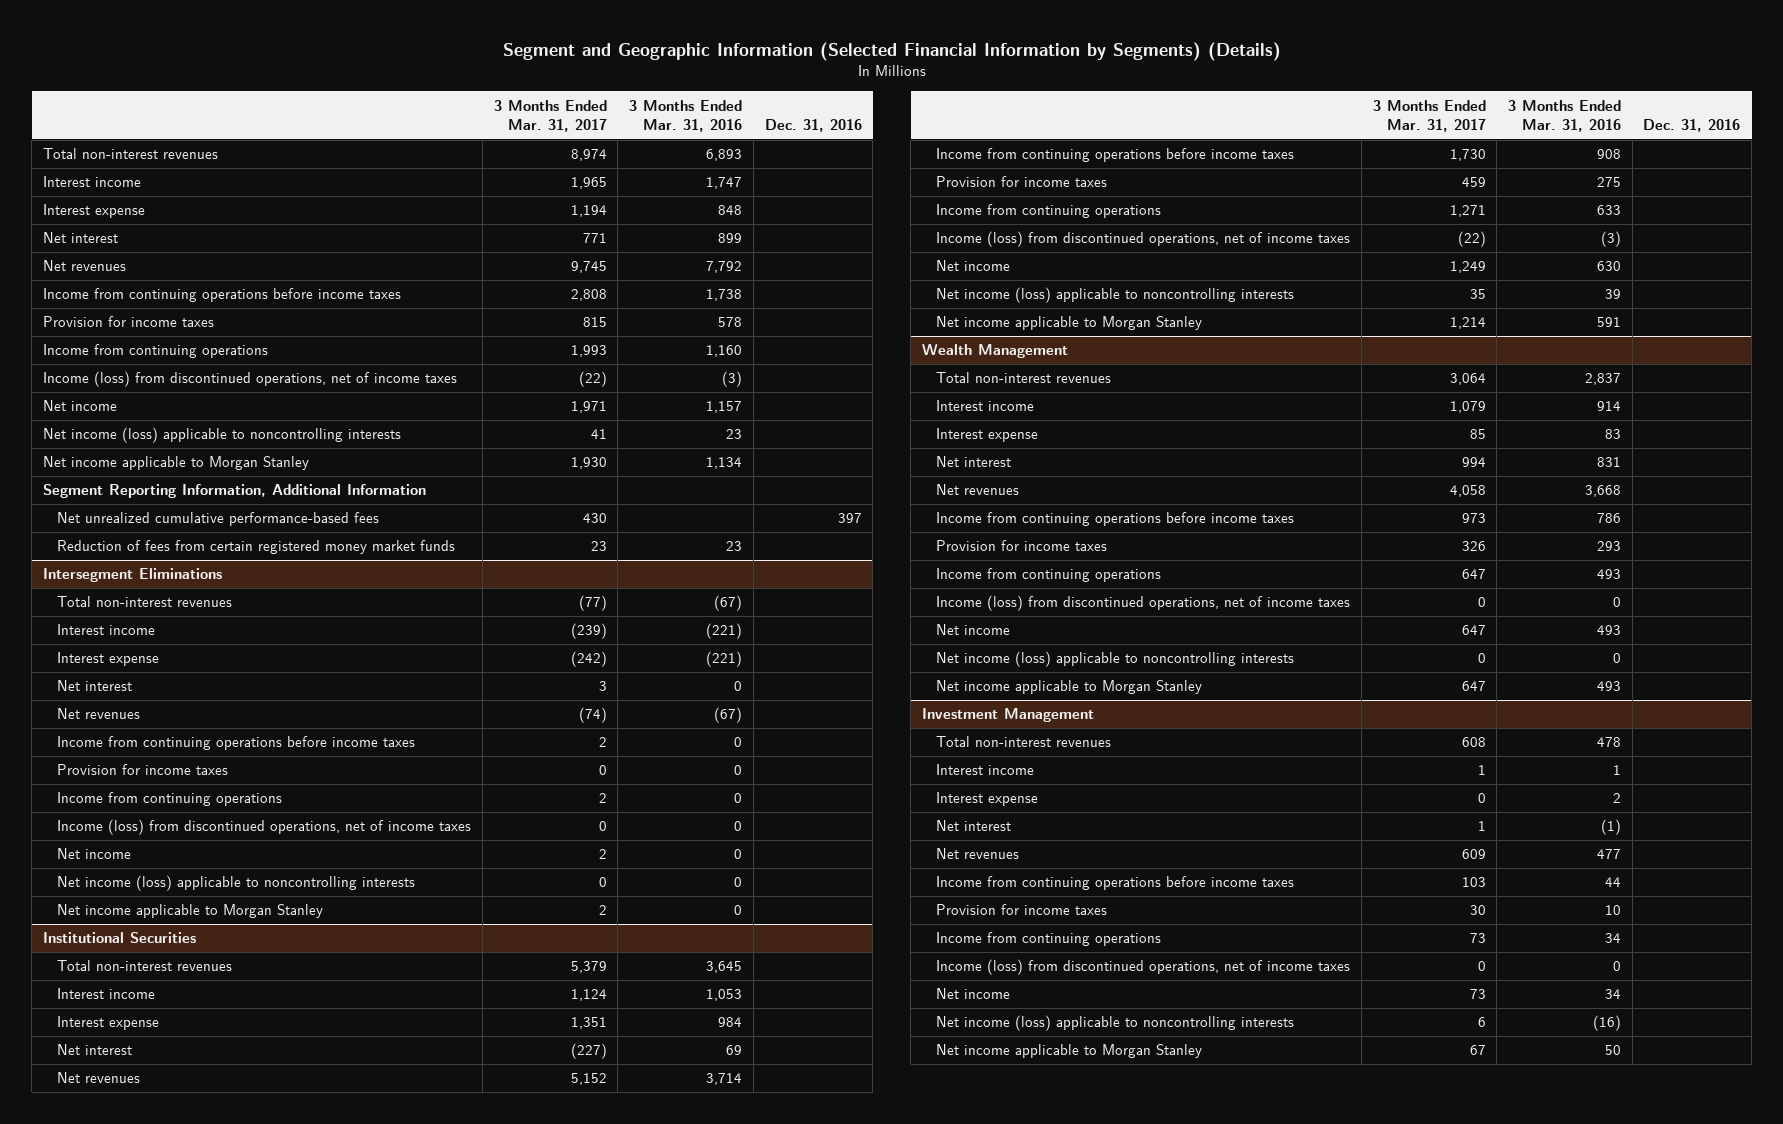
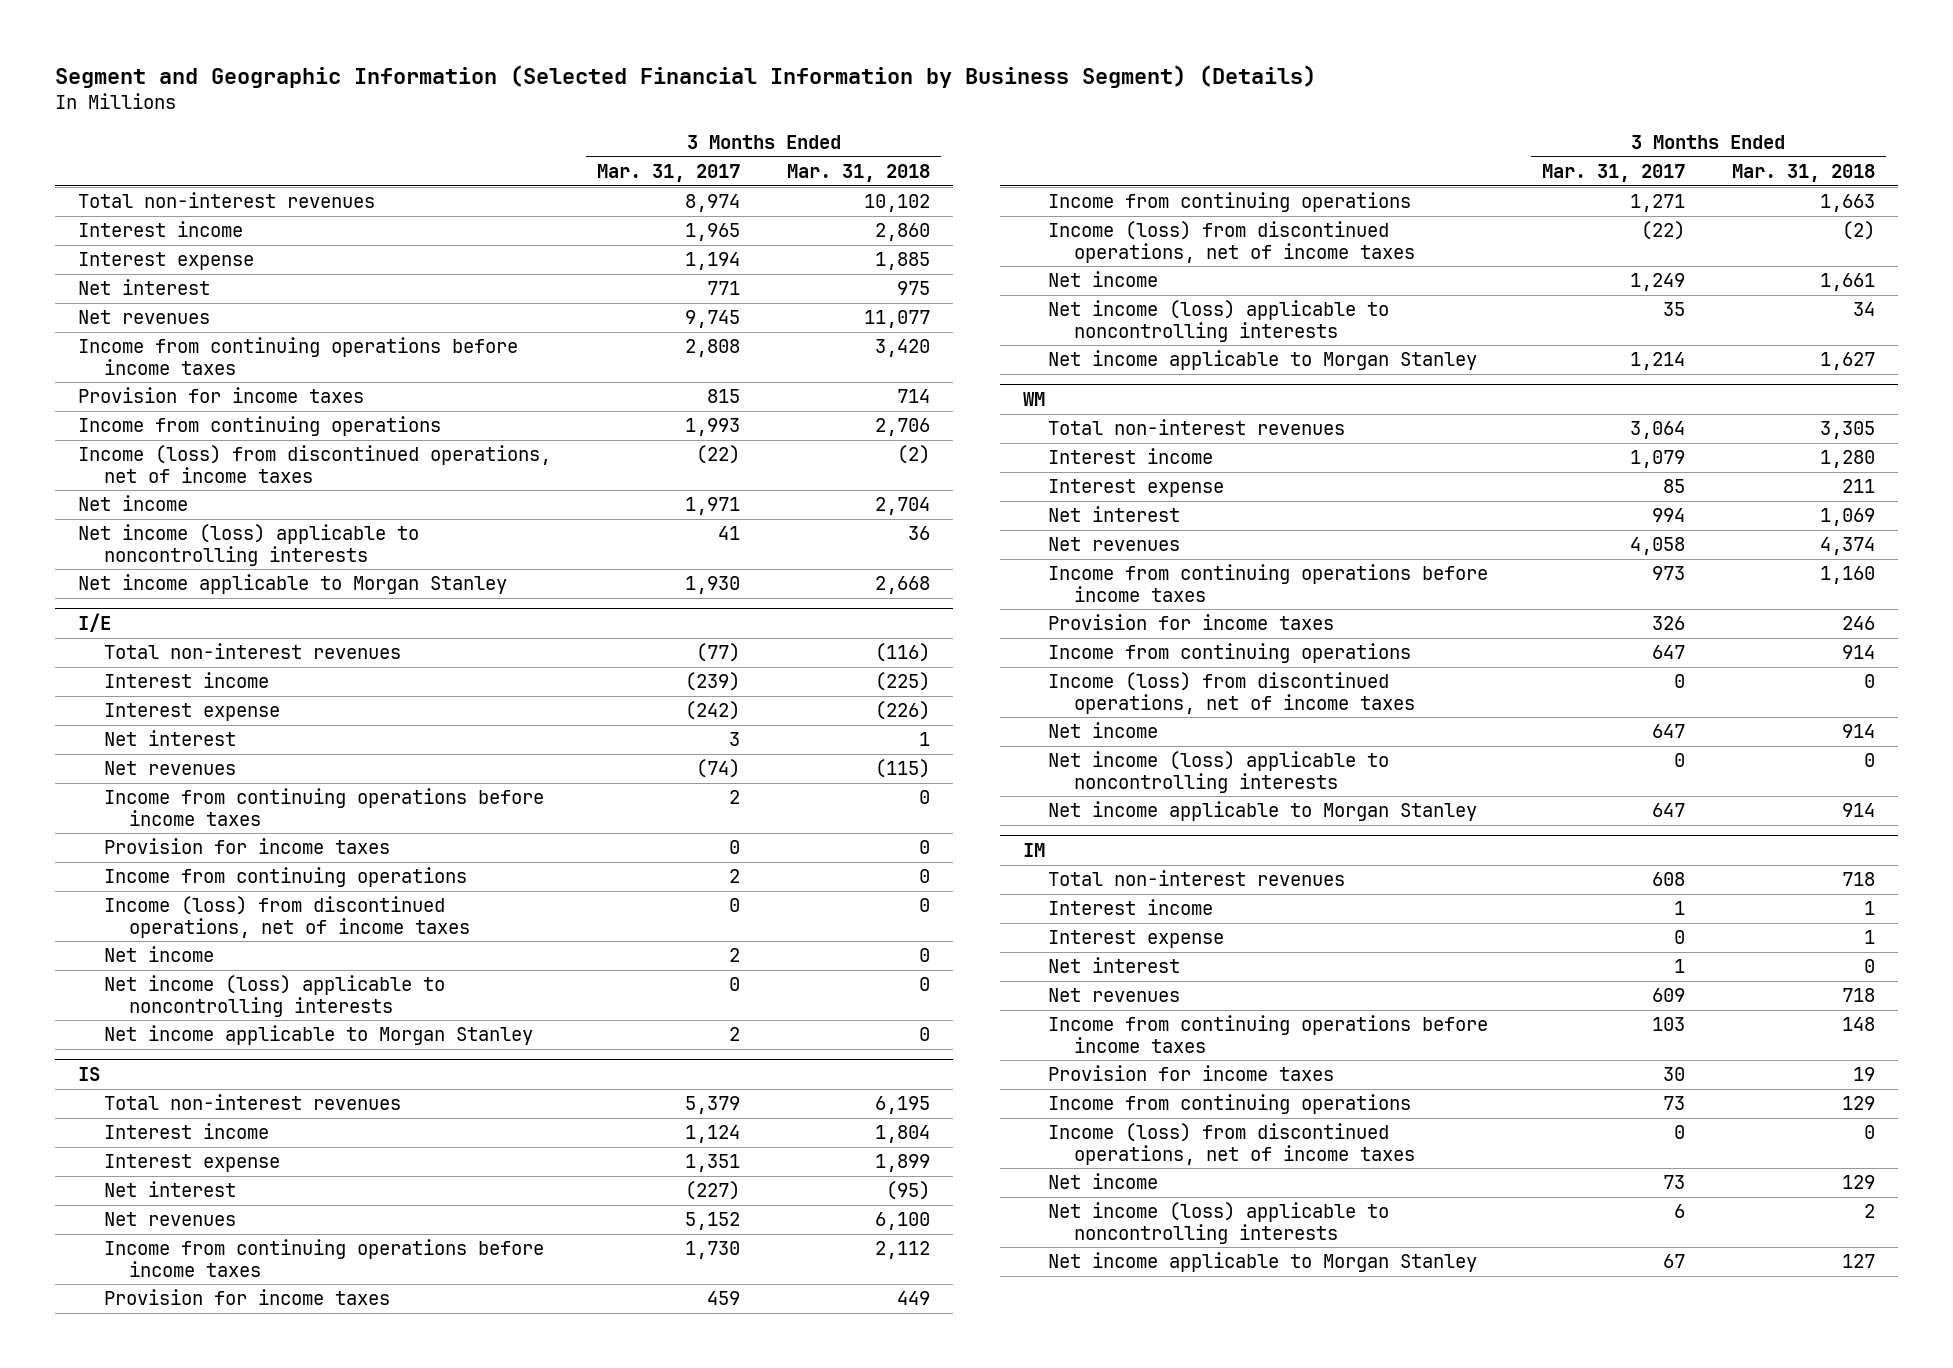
[502,41,1281,61] Segment and Geographic Information (Selected Financial Information by Segments) (Details) -> [55,65,1317,89] Segment and Geographic Information (Selected Financial Information by Business Segment) (Details)
[629,99,743,132] 3 Months Ended Mar. 31, 2016 -> none
[764,118,862,132] Dec. 31, 2016 -> none
none -> [786,164,930,183] Mar. 31, 2018
[43,484,427,499] Segment Reporting Information, Additional Information -> none
[57,512,380,527] Net unrealized cumulative performance-based fees -> none
[57,540,456,555] Reduction of fees from certain registered money market funds -> none
[43,568,223,583] Intersegment Eliminations -> [78,613,112,633] I/E
[43,932,197,944] Institutional Securities -> [78,1067,101,1082] IS
[921,344,1068,359] Wealth Management -> [1022,392,1045,407] WM
[921,708,1094,723] Investment Management -> [1022,843,1045,858] IM

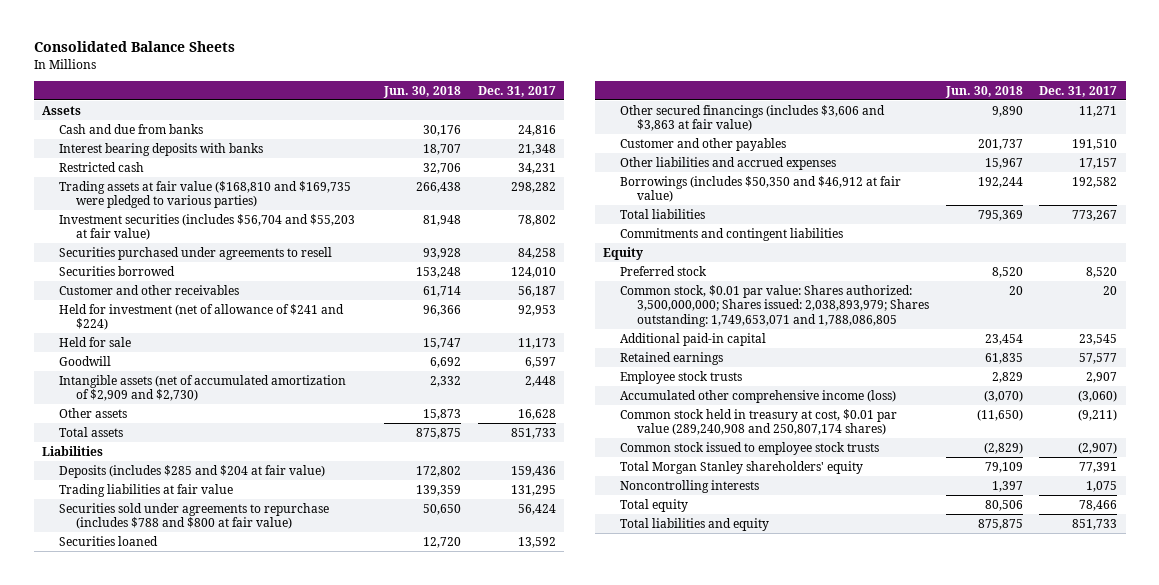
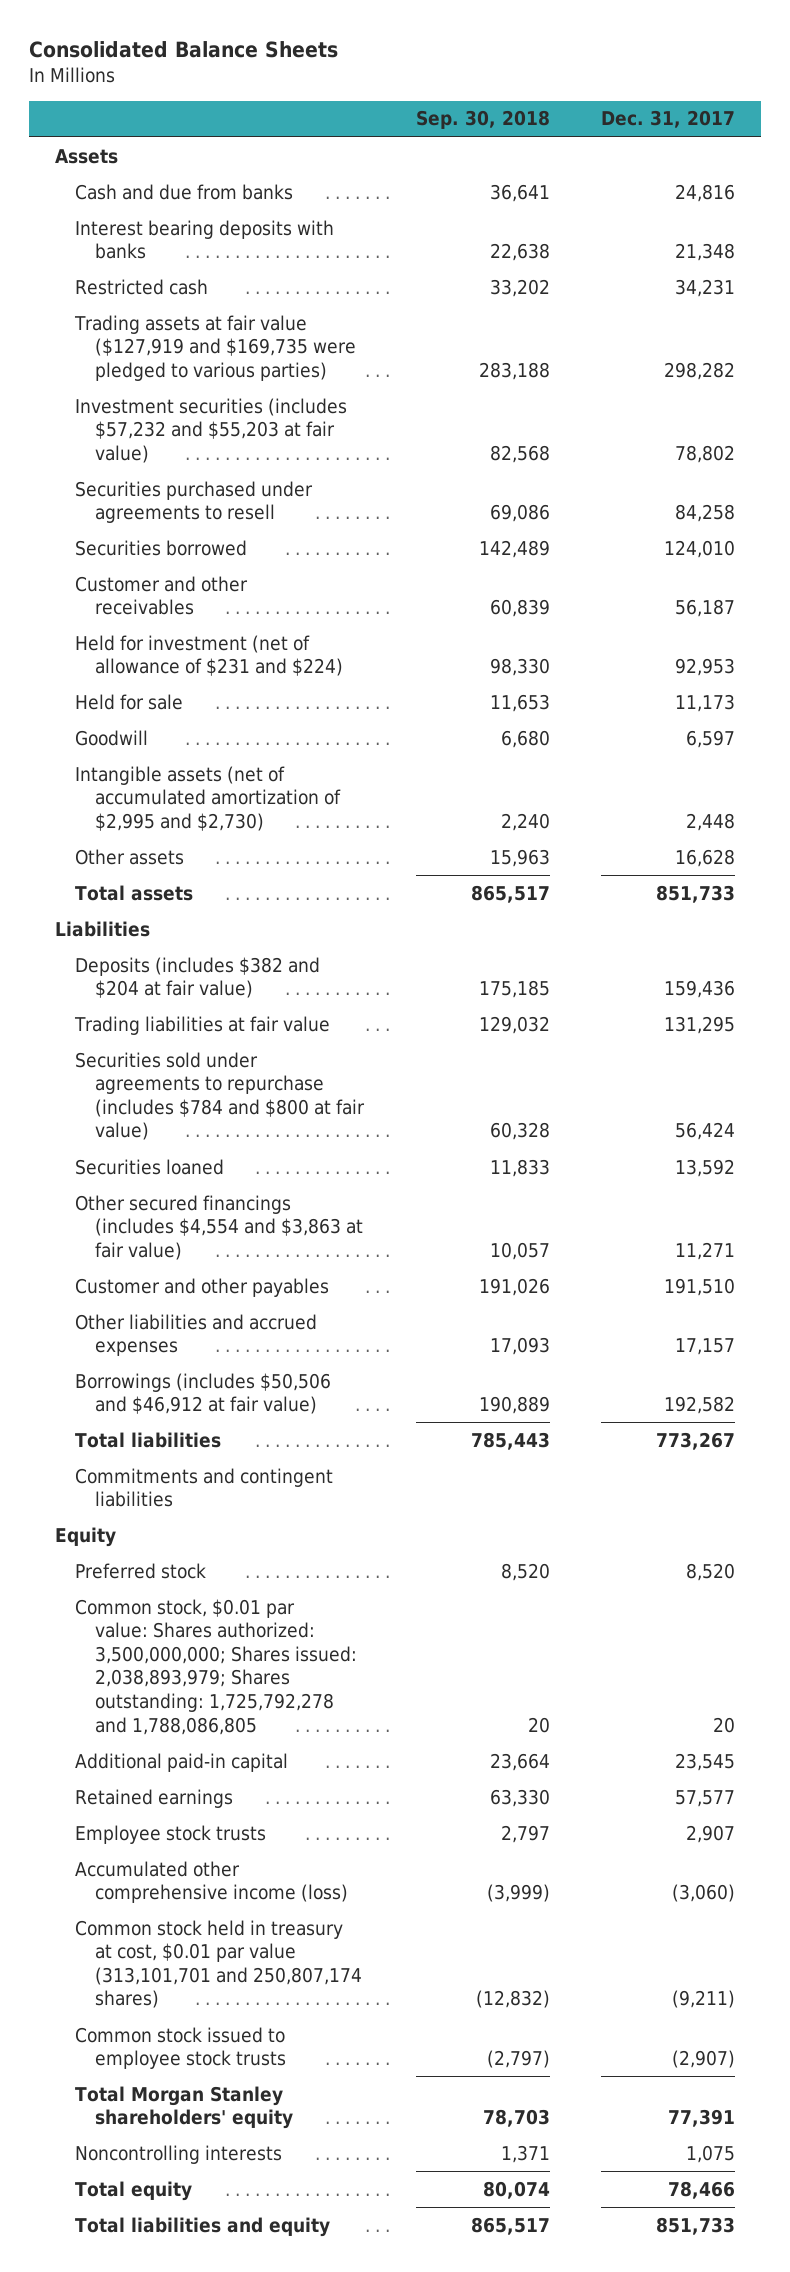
[383,85,462,98] Jun. 30, 2018 -> none
none -> [415,110,550,130] Sep. 30, 2018
[58,180,351,209] Trading assets at fair value ($168,810 and $169,735 were pledged to various parties) -> [73,314,356,381] Trading assets at fair value ($127,919 and $169,735 were pledged to various parties)
[58,213,355,241] Investment securities (includes $56,704 and $55,203 at fair value) -> [74,397,347,463] Investment securities (includes $57,232 and $55,203 at fair value)
[58,303,344,331] Held for investment (net of allowance of $241 and $224) -> [74,634,343,677] Held for investment (net of allowance of $231 and $224)
[58,374,346,402] Intangible assets (net of accumulated amortization of $2,909 and $2,730) -> [74,765,341,831] Intangible assets (net of accumulated amortization of $2,995 and $2,730)
[58,464,325,478] Deposits (includes $285 and $204 at fair value) -> [74,956,320,999] Deposits (includes $382 and $204 at fair value)
[58,502,329,530] Securities sold under agreements to repurchase (includes $788 and $800 at fair value) -> [74,1051,365,1141] Securities sold under agreements to repurchase (includes $784 and $800 at fair value)
[619,104,885,132] Other secured financings (includes $3,606 and $3,863 at fair value) -> [74,1194,363,1260] Other secured financings (includes $4,554 and $3,863 at fair value)
[619,175,901,203] Borrowings (includes $50,350 and $46,912 at fair value) -> [74,1372,331,1415] Borrowings (includes $50,506 and $46,912 at fair value)
[619,284,929,327] Common stock, $0.01 par value: Shares authorized: 3,500,000,000; Shares issued: 2,038,893,979; Shares outstanding: 1,749,653,071 and 1,788,086,805 -> [74,1598,357,1735] Common stock, $0.01 par value: Shares authorized: 3,500,000,000; Shares issued: 2,038,893,979; Shares outstanding: 1,725,792,278 and 1,788,086,805
[619,408,897,436] Common stock held in treasury at cost, $0.01 par value (289,240,908 and 250,807,174 shares) -> [74,1919,362,2009] Common stock held in treasury at cost, $0.01 par value (313,101,701 and 250,807,174 shares)

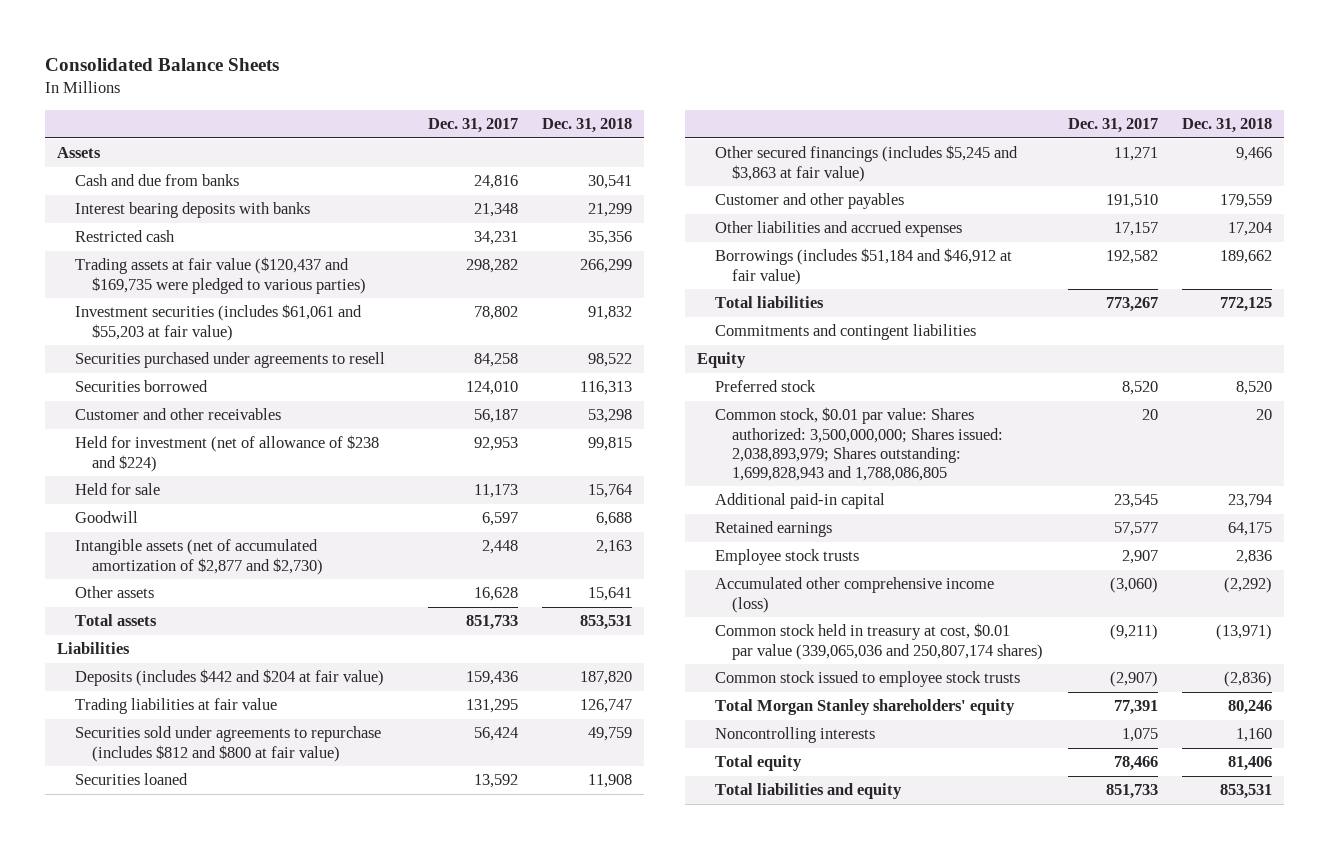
[415,110,550,130] Sep. 30, 2018 -> none
none -> [541,118,632,134] Dec. 31, 2018
[73,314,356,381] Trading assets at fair value ($127,919 and $169,735 were pledged to various parties) -> [74,257,367,294] Trading assets at fair value ($120,437 and $169,735 were pledged to various parties)
[74,397,347,463] Investment securities (includes $57,232 and $55,203 at fair value) -> [74,304,362,341] Investment securities (includes $61,061 and $55,203 at fair value)
[74,634,343,677] Held for investment (net of allowance of $231 and $224) -> [74,435,379,472] Held for investment (net of allowance of $238 and $224)
[74,765,341,831] Intangible assets (net of accumulated amortization of $2,995 and $2,730) -> [74,539,324,575] Intangible assets (net of accumulated amortization of $2,877 and $2,730)
[74,956,320,999] Deposits (includes $382 and $204 at fair value) -> [74,669,384,687] Deposits (includes $442 and $204 at fair value)
[74,1051,365,1141] Securities sold under agreements to repurchase (includes $784 and $800 at fair value) -> [74,726,381,762] Securities sold under agreements to repurchase (includes $812 and $800 at fair value)
[74,1194,363,1260] Other secured financings (includes $4,554 and $3,863 at fair value) -> [714,145,1018,182] Other secured financings (includes $5,245 and $3,863 at fair value)
[74,1372,331,1415] Borrowings (includes $50,506 and $46,912 at fair value) -> [714,248,1012,285] Borrowings (includes $51,184 and $46,912 at fair value)
[74,1598,357,1735] Common stock, $0.01 par value: Shares authorized: 3,500,000,000; Shares issued: 2,038,893,979; Shares outstanding: 1,725,792,278 and 1,788,086,805 -> [714,407,1004,481] Common stock, $0.01 par value: Shares authorized: 3,500,000,000; Shares issued: 2,038,893,979; Shares outstanding: 1,699,828,943 and 1,788,086,805
[74,1919,362,2009] Common stock held in treasury at cost, $0.01 par value (313,101,701 and 250,807,174 shares) -> [714,623,1044,660] Common stock held in treasury at cost, $0.01 par value (339,065,036 and 250,807,174 shares)

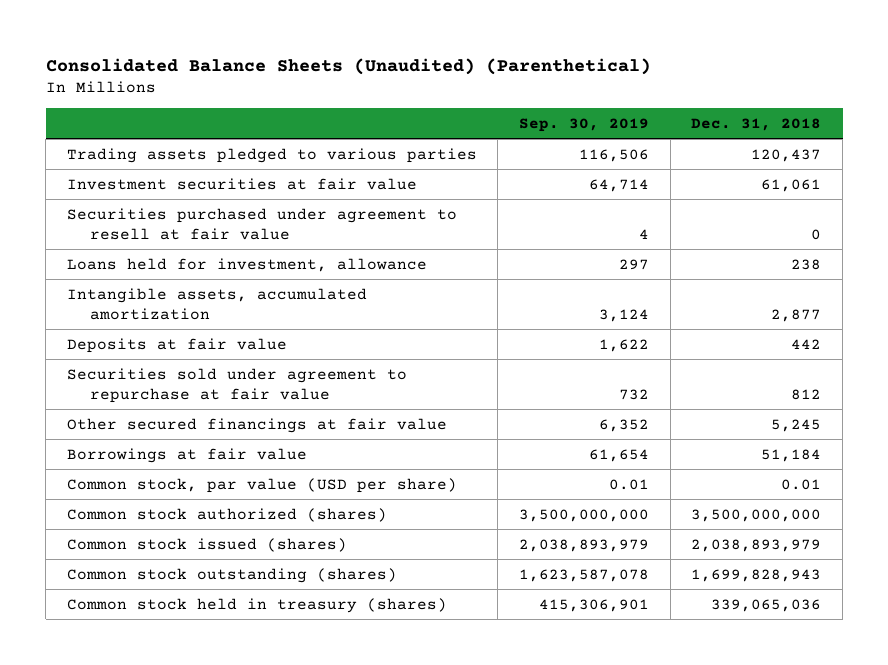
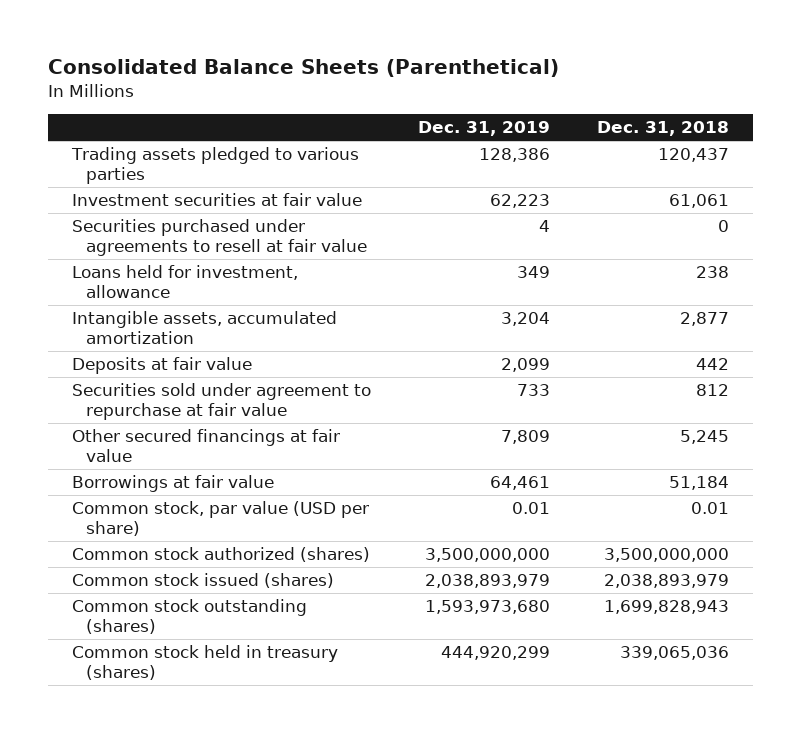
[45,57,651,75] Consolidated Balance Sheets (Unaudited) (Parenthetical) -> [47,59,559,78] Consolidated Balance Sheets (Parenthetical)
[519,117,650,132] Sep. 30, 2019 -> none
none -> [417,121,550,137] Dec. 31, 2019
[66,207,457,241] Securities purchased under agreement to resell at fair value -> [71,219,368,257] Securities purchased under agreements to resell at fair value

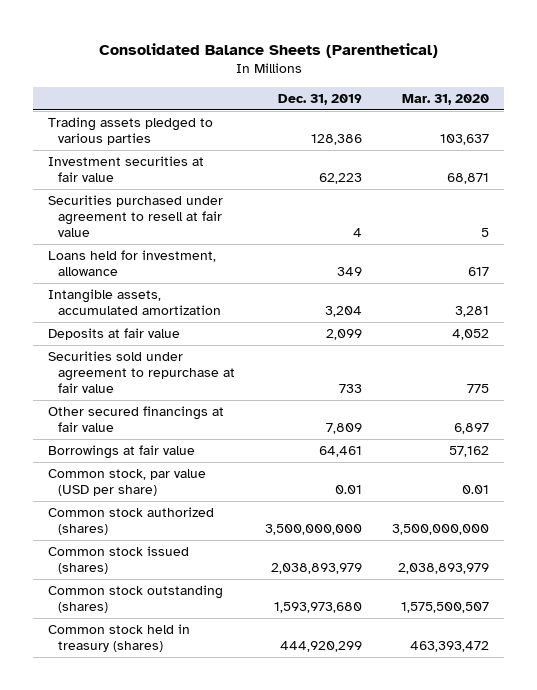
[597,121,730,137] Dec. 31, 2018 -> none
none -> [401,93,489,105] Mar. 31, 2020
[71,219,368,257] Securities purchased under agreements to resell at fair value -> [48,195,224,237] Securities purchased under agreement to resell at fair value

